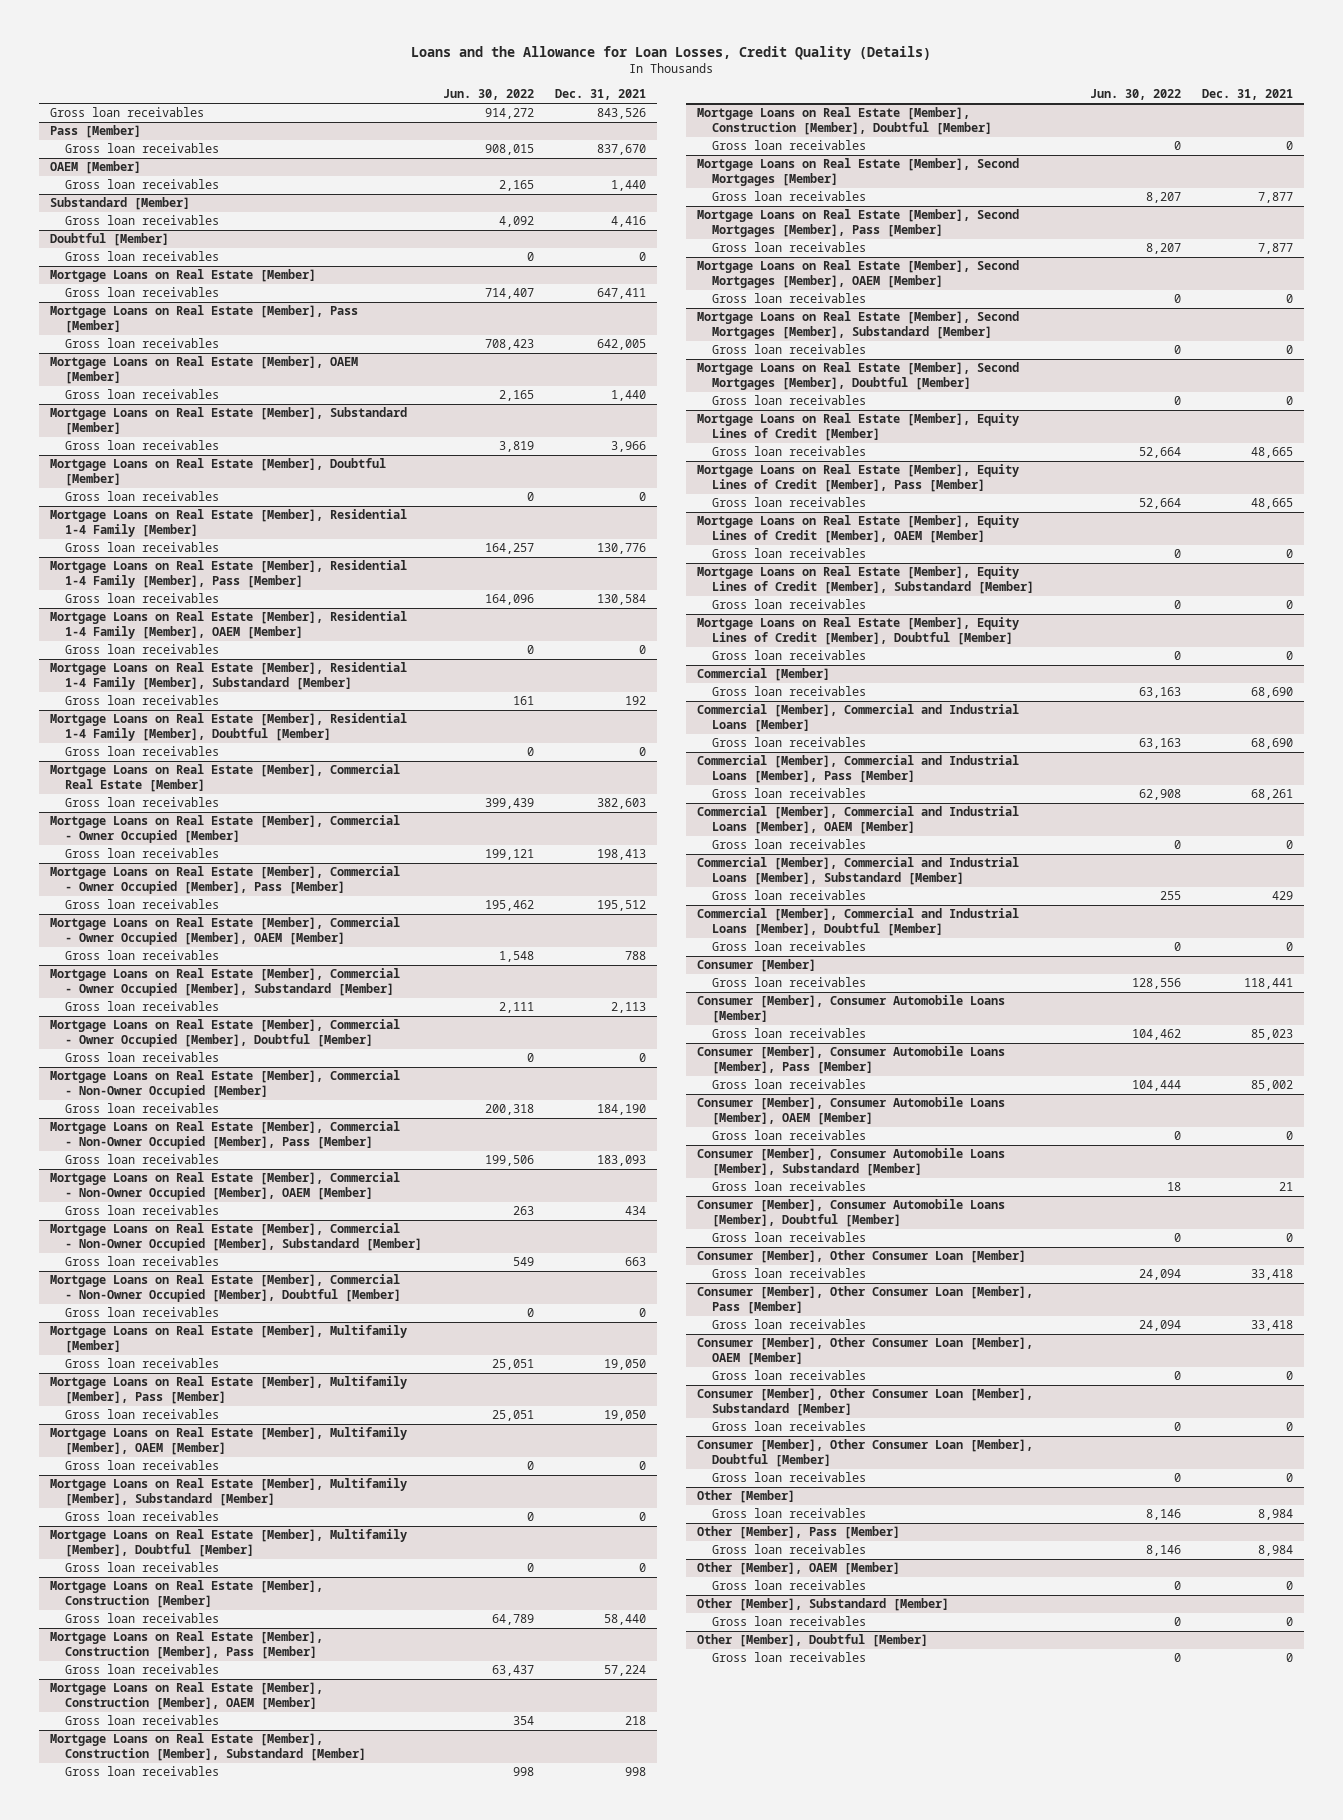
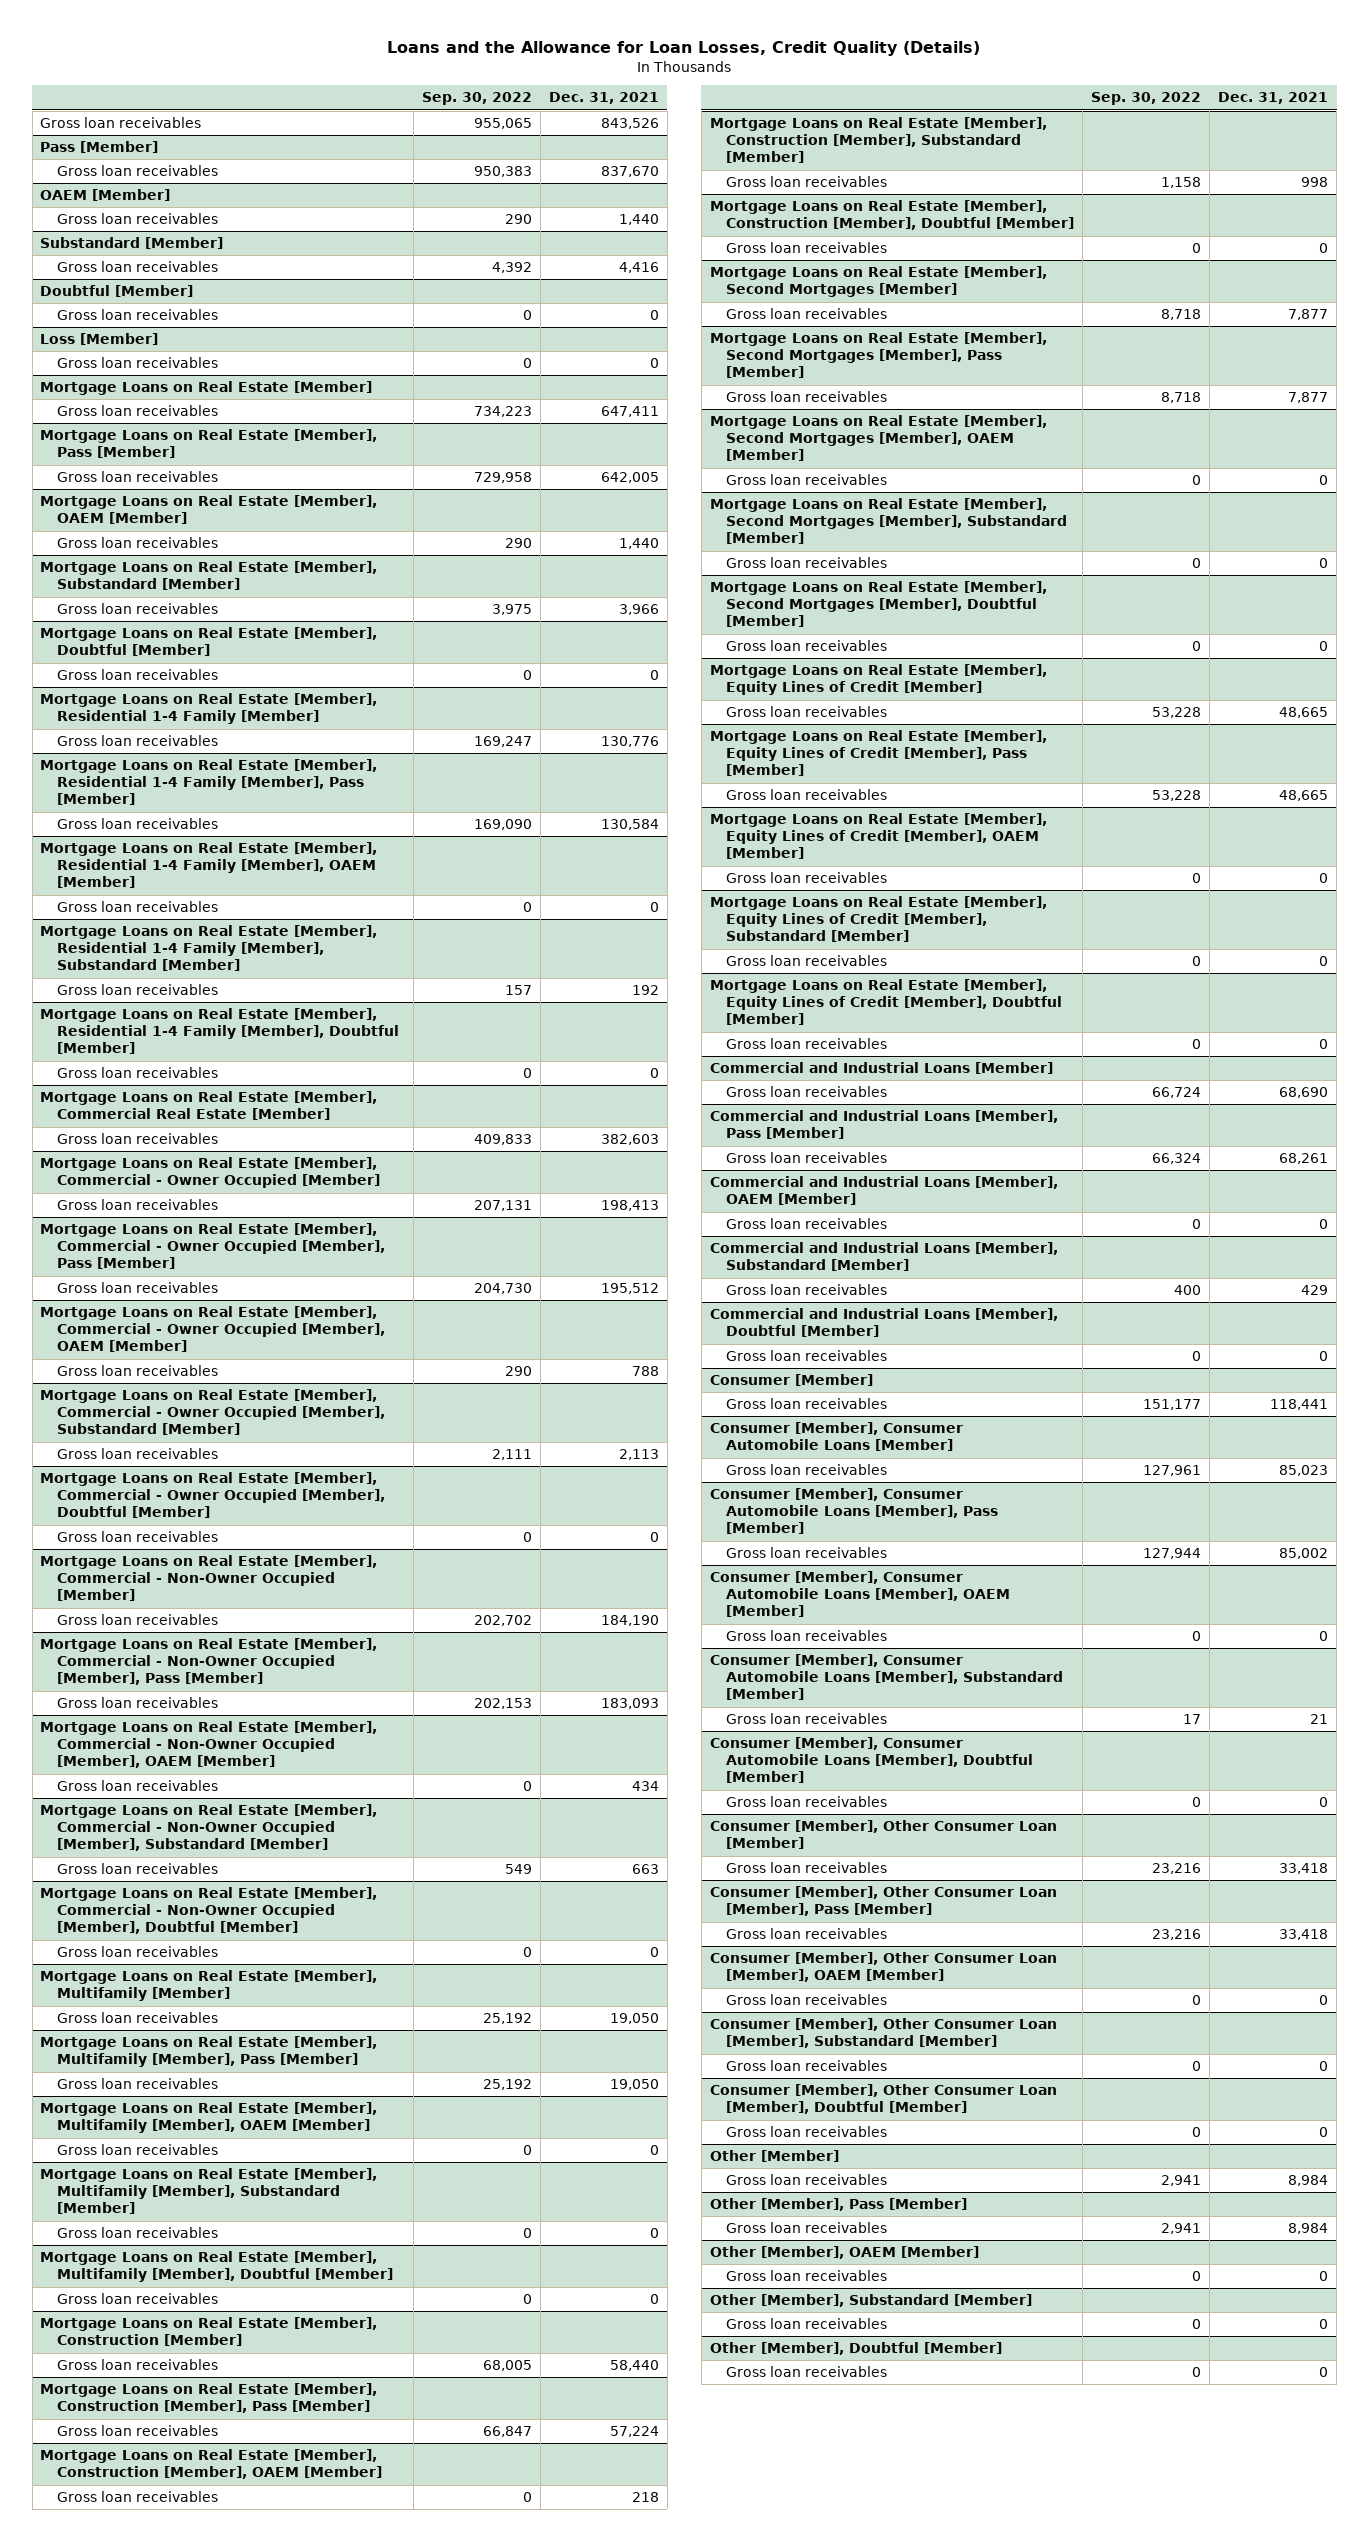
[442,89,534,101] Jun. 30, 2022 -> none
none -> [421,92,532,106] Sep. 30, 2022
none -> [40,333,159,346] Loss [Member]
none -> [56,357,218,369] Gross loan receivables
[711,686,866,697] Gross loan receivables -> none
[696,704,1019,732] Commercial [Member], Commercial and Industrial Loans [Member] -> none
[696,668,830,682] Commercial [Member] -> [709,1062,1053,1075] Commercial and Industrial Loans [Member]
[696,755,1019,783] Commercial [Member], Commercial and Industrial Loans [Member], Pass [Member] -> [709,1110,1058,1140] Commercial and Industrial Loans [Member], Pass [Member]
[696,806,1019,834] Commercial [Member], Commercial and Industrial Loans [Member], OAEM [Member] -> [709,1176,1058,1206] Commercial and Industrial Loans [Member], OAEM [Member]
[696,857,1019,885] Commercial [Member], Commercial and Industrial Loans [Member], Substandard [Member] -> [709,1242,1058,1272] Commercial and Industrial Loans [Member], Substandard [Member]
[696,908,1019,936] Commercial [Member], Commercial and Industrial Loans [Member], Doubtful [Member] -> [709,1308,1058,1338] Commercial and Industrial Loans [Member], Doubtful [Member]

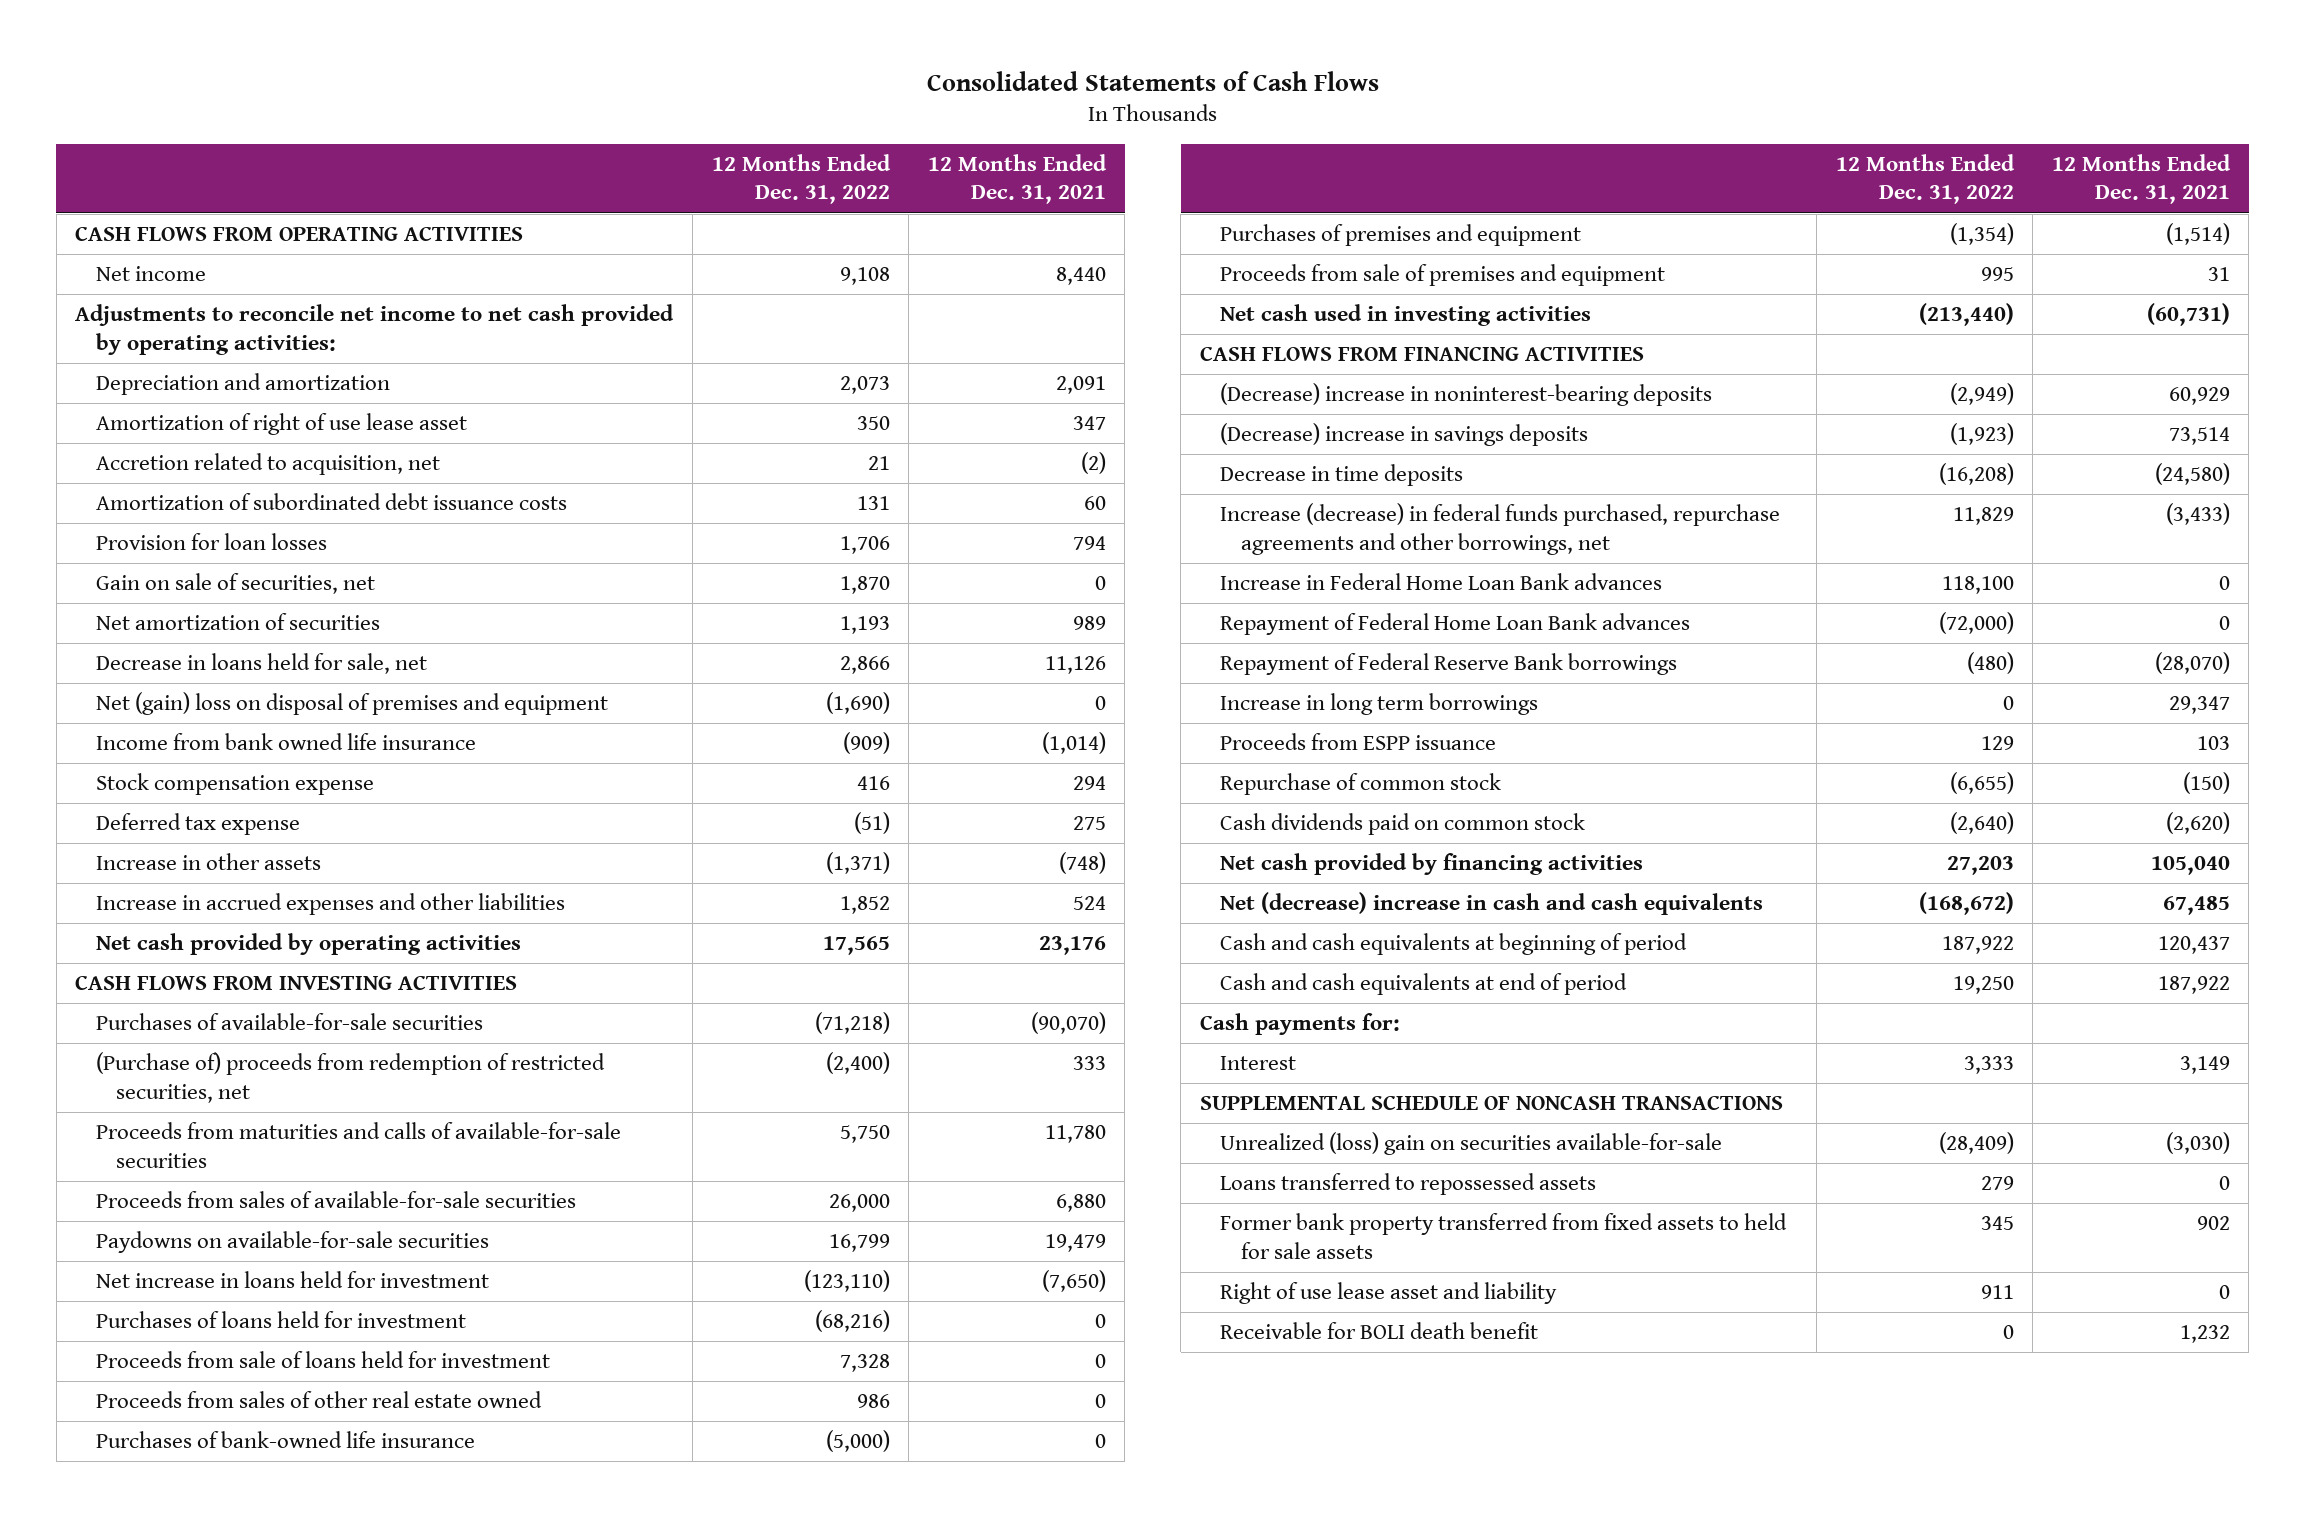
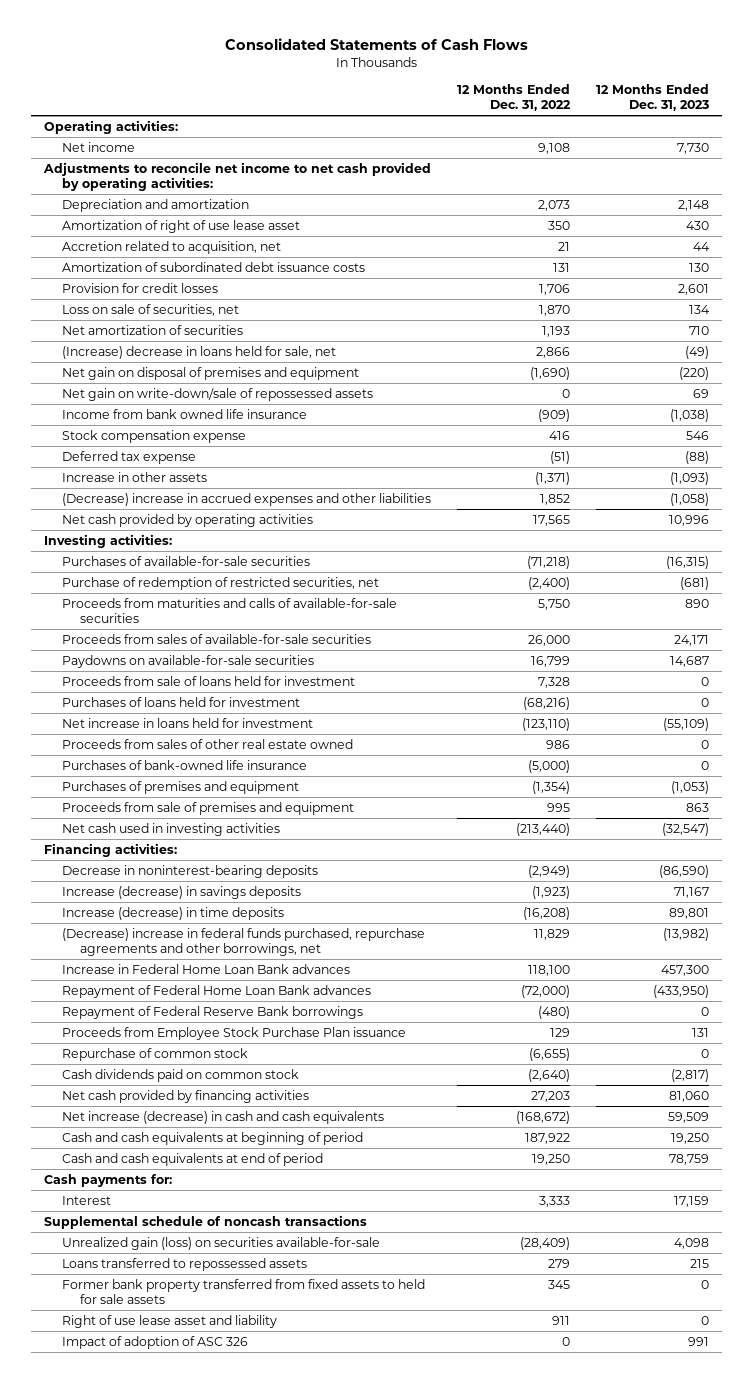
[927,153,1107,205] 12 Months Ended Dec. 31, 2021 -> none
none -> [596,84,710,112] 12 Months Ended Dec. 31, 2023
[75,226,524,242] CASH FLOWS FROM OPERATING ACTIVITIES -> [44,119,179,134] Operating activities:
[95,533,327,551] Provision for loan losses -> [62,282,219,293] Provision for credit losses
[95,573,375,595] Gain on sale of securities, net -> [62,303,240,316] Loss on sale of securities, net
[95,653,427,675] Decrease in loans held for sale, net -> [62,345,337,359] (Increase) decrease in loans held for sale, net
[95,692,608,716] Net (gain) loss on disposal of premises and equipment -> [62,366,360,380] Net gain on disposal of premises and equipment
none -> [62,387,374,401] Net gain on write-down/sale of repossessed assets
[95,893,565,916] Increase in accrued expenses and other liabilities -> [62,492,432,506] (Decrease) increase in accrued expenses and other liabilities
[75,975,518,991] CASH FLOWS FROM INVESTING ACTIVITIES -> [44,533,173,548] Investing activities:
[95,1052,605,1103] (Purchase of) proceeds from redemption of restricted securities, net -> [62,576,380,590] Purchase of redemption of restricted securities, net
[95,1311,466,1329] Purchases of loans held for investment -> [62,696,301,707] Purchases of loans held for investment
[95,1271,489,1289] Net increase in loans held for investment -> [62,717,314,728] Net increase in loans held for investment
[1199,346,1644,362] CASH FLOWS FROM FINANCING ACTIVITIES -> [44,842,178,857] Financing activities:
[1220,383,1713,407] (Decrease) increase in noninterest-bearing deposits -> [62,864,319,878] Decrease in noninterest-bearing deposits
[1220,423,1589,447] (Decrease) increase in savings deposits -> [62,885,302,899] Increase (decrease) in savings deposits
[1220,464,1464,487] Decrease in time deposits -> [62,906,285,920] Increase (decrease) in time deposits
[1220,503,1781,555] Increase (decrease) in federal funds purchased, repurchase agreements and other borrowings, net -> [62,927,426,956] (Decrease) increase in federal funds purchased, repurchase agreements and other borrowings, net
[1220,693,1539,716] Increase in long term borrowings -> none
[1220,733,1497,751] Proceeds from ESPP issuance -> [62,1026,407,1040] Proceeds from Employee Stock Purchase Plan issuance
[1220,892,1764,916] Net (decrease) increase in cash and cash equivalents -> [62,1110,385,1124] Net increase (decrease) in cash and cash equivalents
[1199,1095,1783,1111] SUPPLEMENTAL SCHEDULE OF NONCASH TRANSACTIONS -> [44,1214,368,1229] Supplemental schedule of noncash transactions
[1220,1132,1723,1156] Unrealized (loss) gain on securities available-for-sale -> [62,1236,381,1250] Unrealized gain (loss) on securities available-for-sale
[1220,1322,1539,1340] Receivable for BOLI death benefit -> none
none -> [62,1335,249,1349] Impact of adoption of ASC 326

